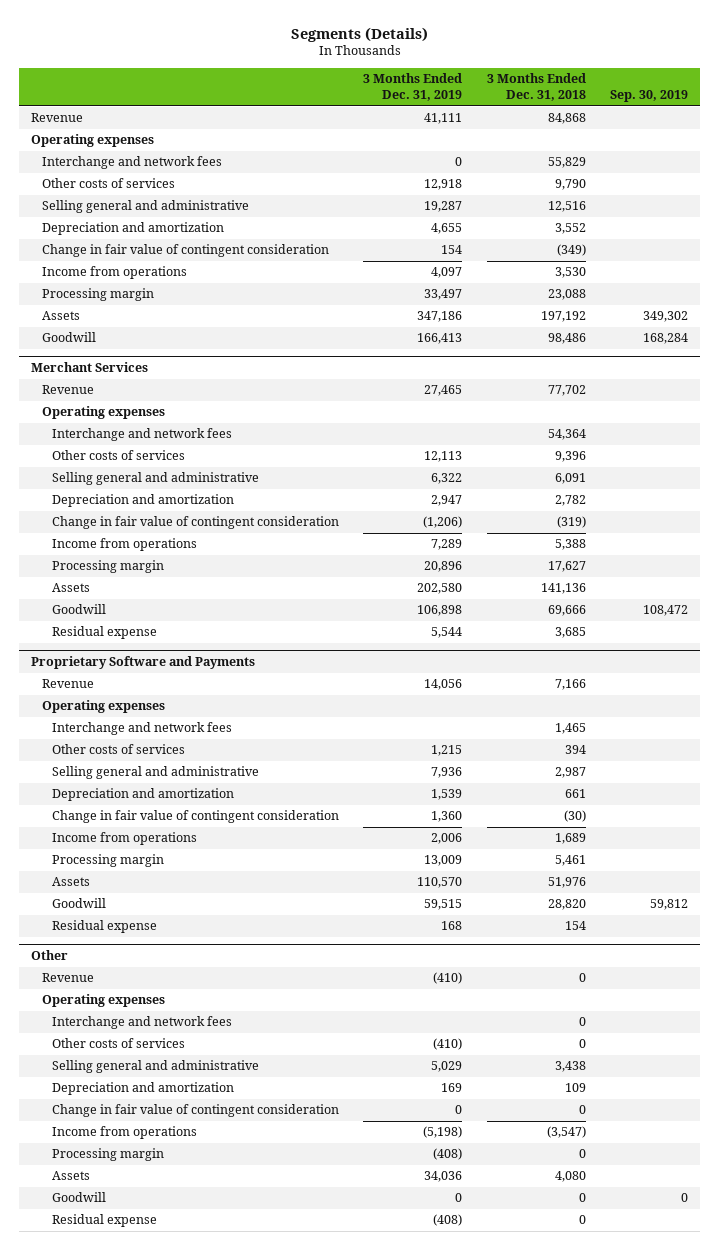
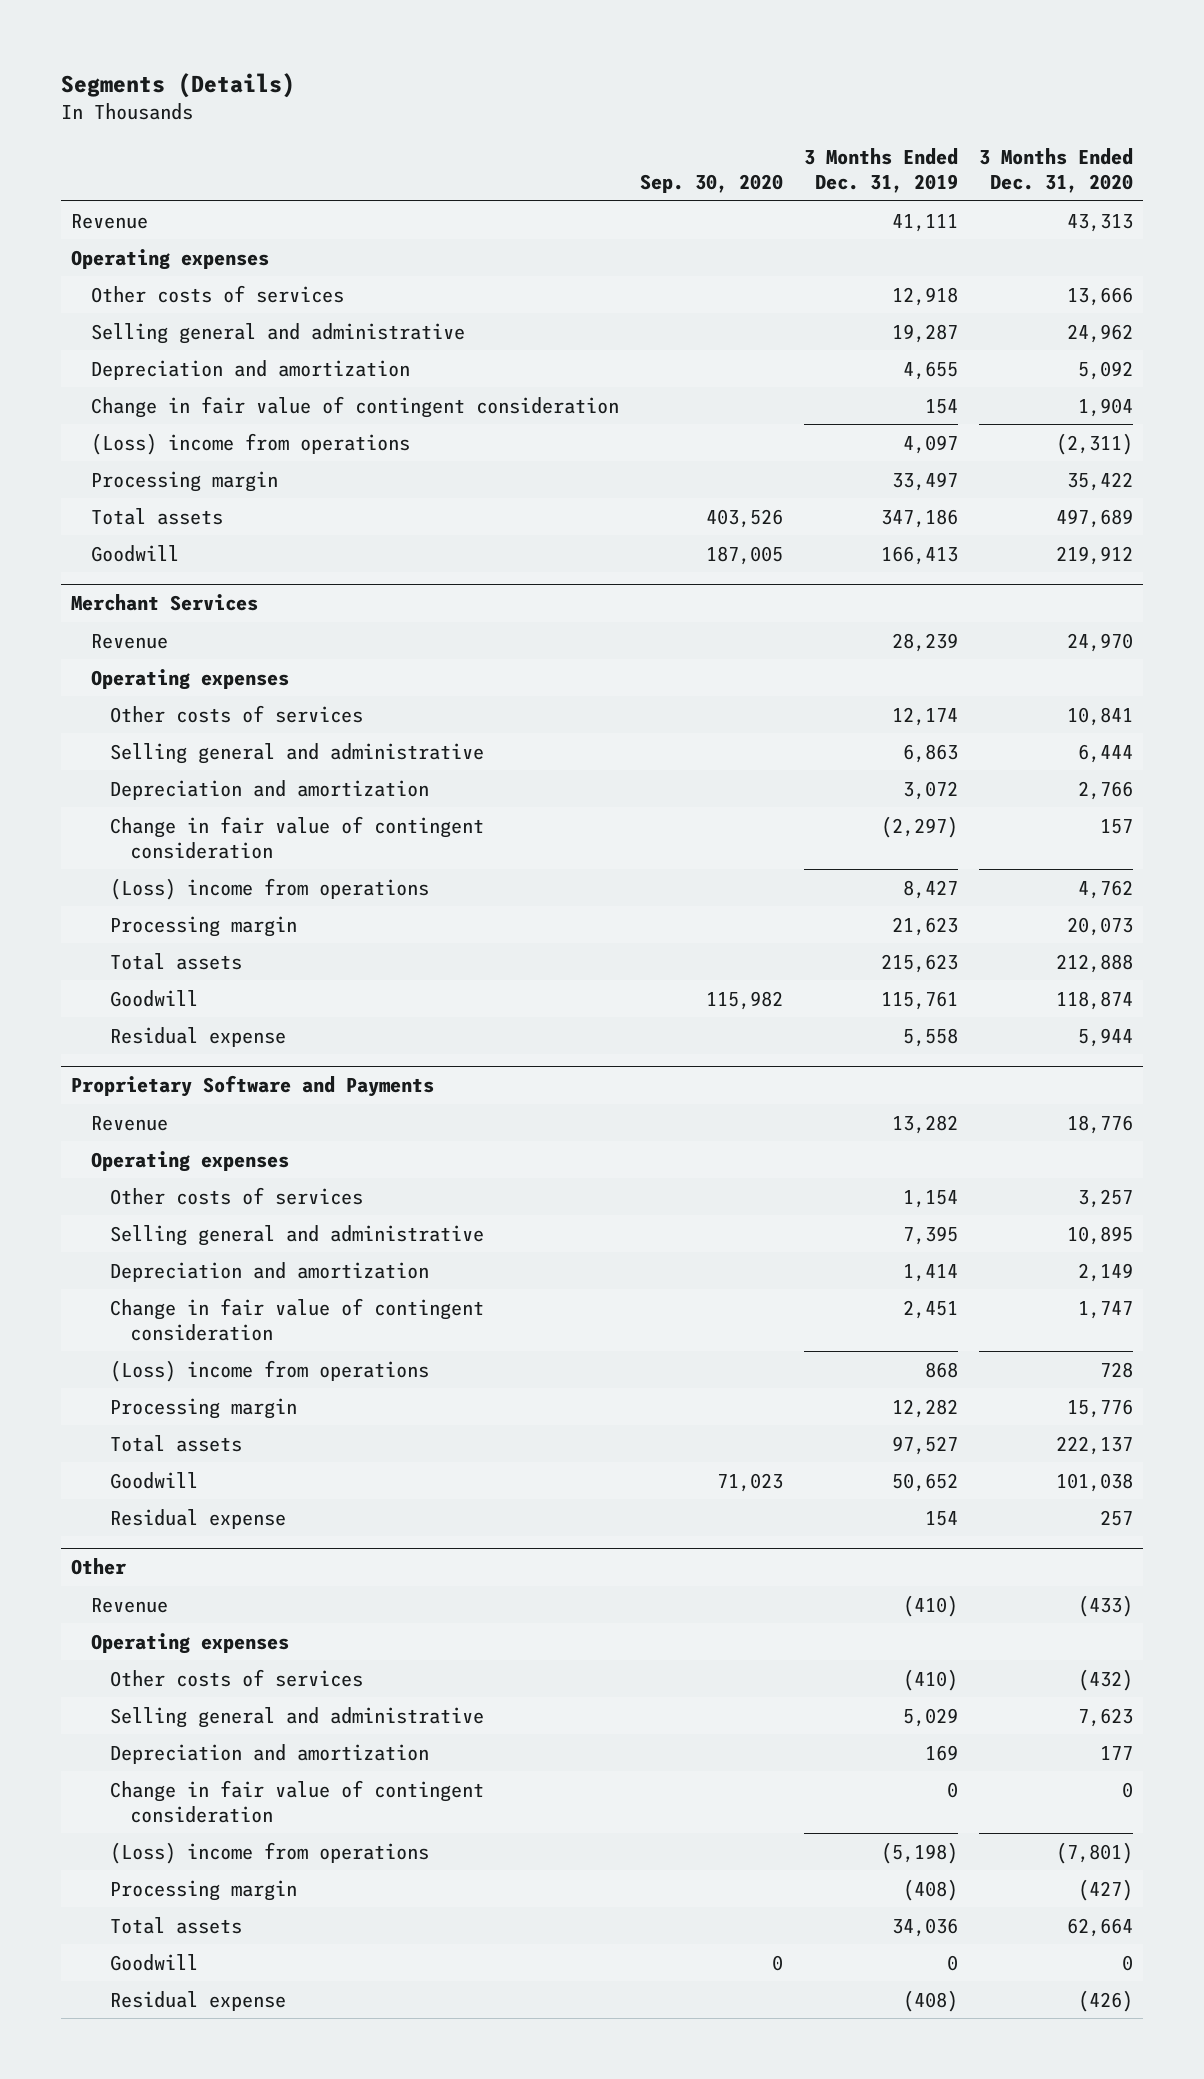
[486,73,586,102] 3 Months Ended Dec. 31, 2018 -> none
[609,90,688,103] Sep. 30, 2019 -> none
none -> [639,173,783,193] Sep. 30, 2020
none -> [978,147,1133,193] 3 Months Ended Dec. 31, 2020
[41,156,222,170] Interchange and network fees -> none
[41,266,187,280] Income from operations -> [90,432,410,455] (Loss) income from operations
[41,311,80,321] Assets -> [90,507,223,525] Total assets
[424,385,463,397] 27,465 -> [891,632,958,652] 28,239
[51,428,232,442] Interchange and network fees -> none
[424,451,463,463] 12,113 -> [891,706,958,726] 12,174
[431,473,463,485] 6,322 -> [902,743,958,763] 6,863
[431,495,463,507] 2,947 -> [902,780,958,800] 3,072
[423,516,463,529] (1,206) -> [880,815,958,838] (2,297)
[51,538,197,552] Income from operations -> [110,877,430,900] (Loss) income from operations
[431,539,463,551] 7,289 -> [902,879,958,899] 8,427
[424,561,463,573] 20,896 -> [891,916,958,936] 21,623
[51,583,90,593] Assets -> [110,952,243,970] Total assets
[417,583,463,595] 202,580 -> [880,953,958,973] 215,623
[417,605,463,617] 106,898 -> [880,990,958,1010] 115,761
[431,627,463,639] 5,544 -> [902,1027,958,1047] 5,558
[424,679,463,691] 14,056 -> [891,1114,958,1134] 13,282
[51,722,232,736] Interchange and network fees -> none
[431,745,463,757] 1,215 -> [902,1189,958,1208] 1,154
[431,767,463,779] 7,936 -> [902,1225,958,1245] 7,395
[431,789,463,801] 1,539 -> [902,1263,958,1282] 1,414
[431,811,463,823] 1,360 -> [902,1299,958,1319] 2,451
[51,832,197,846] Income from operations -> [110,1359,430,1382] (Loss) income from operations
[431,833,463,845] 2,006 -> [924,1361,958,1378] 868
[424,855,463,867] 13,009 -> [891,1398,958,1418] 12,282
[51,877,90,887] Assets -> [110,1434,243,1452] Total assets
[417,877,463,889] 110,570 -> [891,1435,958,1455] 97,527
[424,899,463,911] 59,515 -> [891,1472,958,1492] 50,652
[441,921,463,931] 168 -> [924,1510,958,1526] 154
[51,1016,232,1030] Interchange and network fees -> none
[51,1126,197,1140] Income from operations -> [110,1841,430,1864] (Loss) income from operations
[51,1171,90,1181] Assets -> [110,1916,243,1934] Total assets

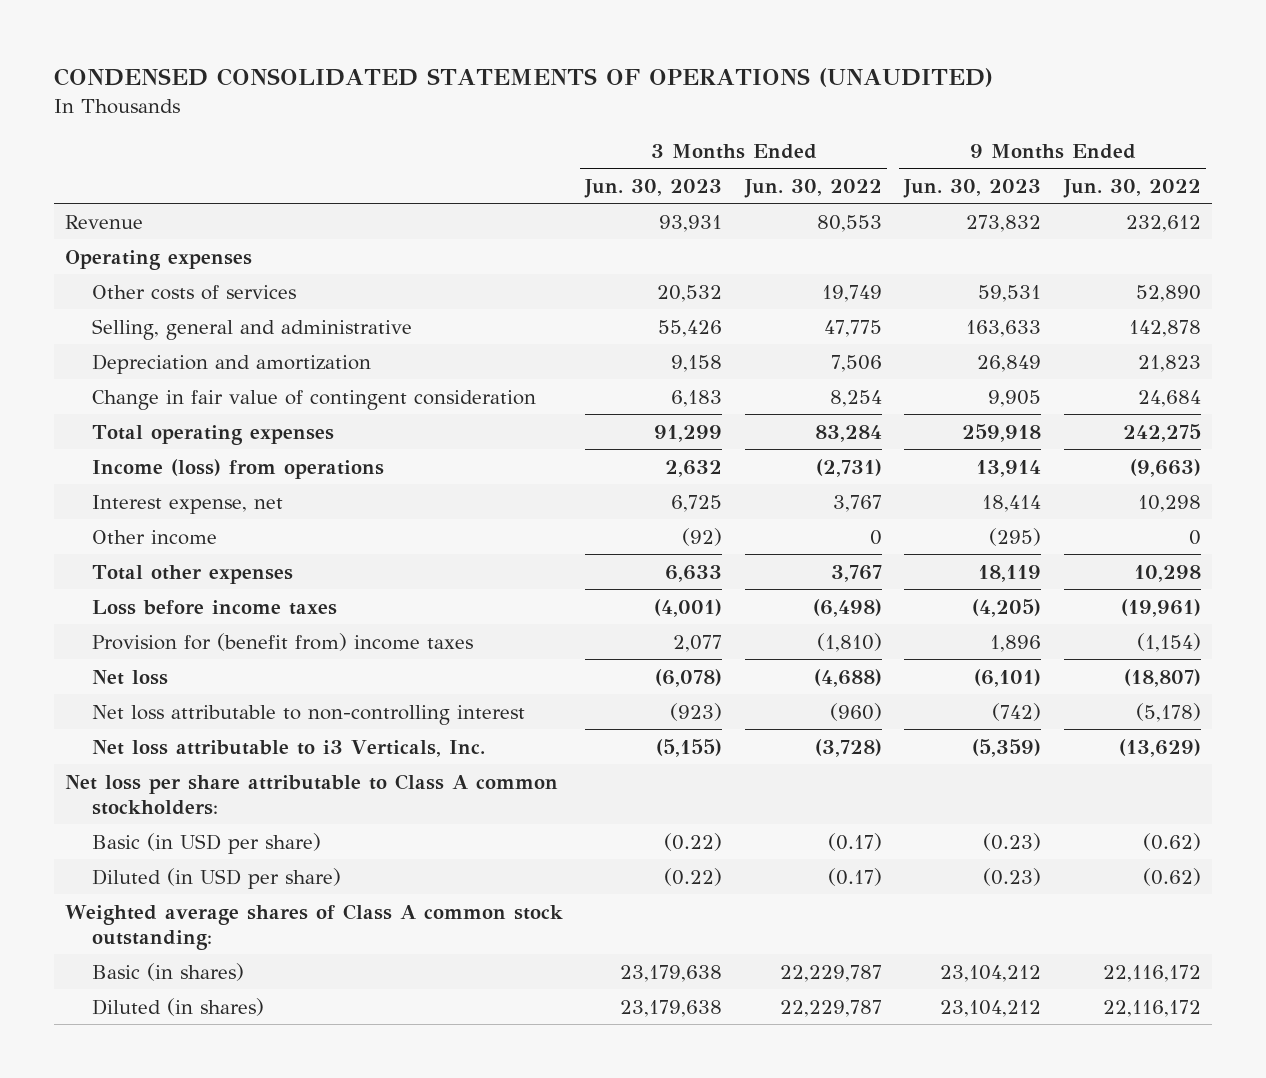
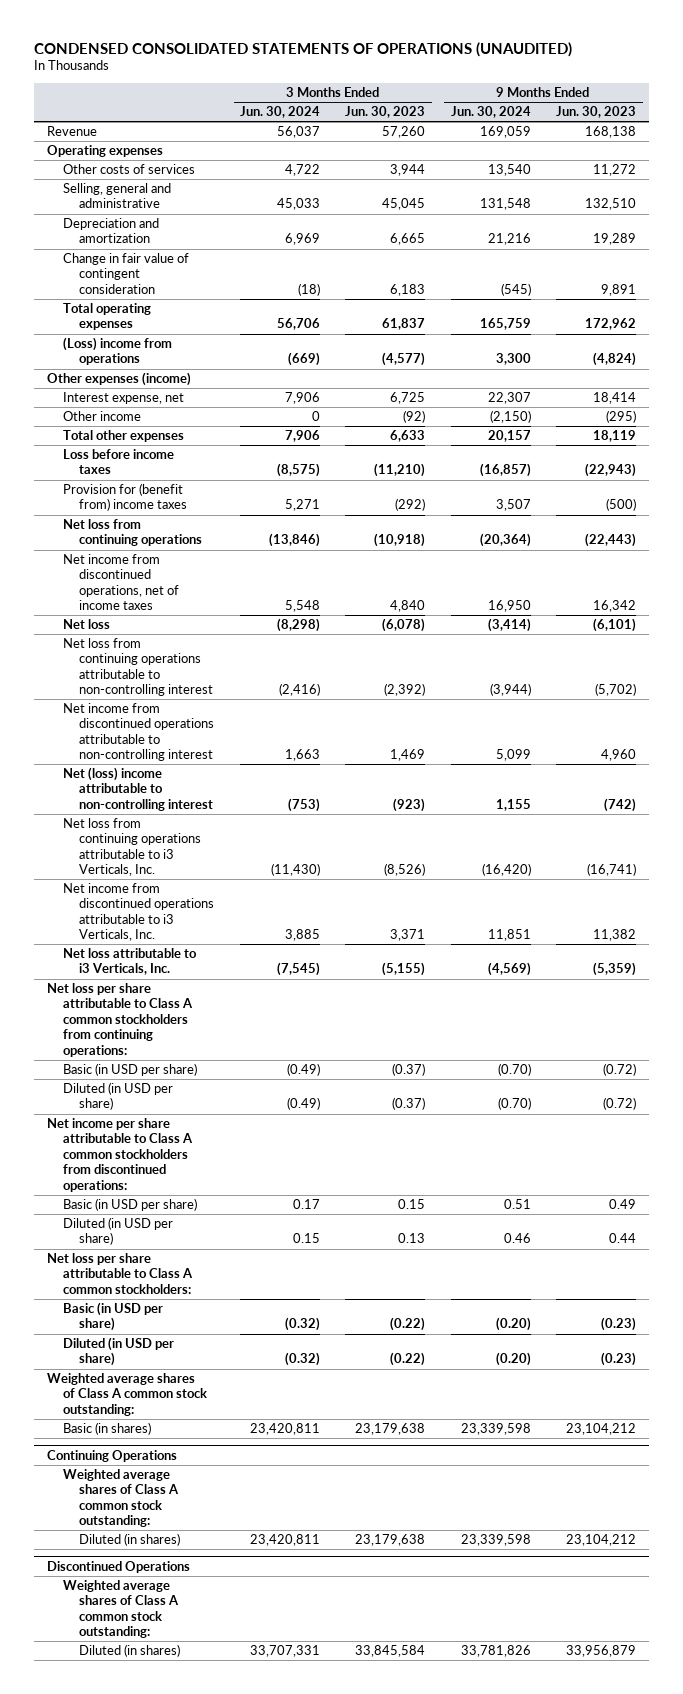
[743,178,882,198] Jun. 30, 2022 -> none
[1062,178,1201,198] Jun. 30, 2022 -> none
none -> [239,106,320,119] Jun. 30, 2024
none -> [450,106,531,119] Jun. 30, 2024
[659,214,723,232] 93,931 -> [382,126,426,139] 57,260
[966,214,1042,232] 273,832 -> [585,126,637,139] 168,138
[657,284,723,302] 20,532 -> [390,164,426,177] 3,944
[978,284,1042,302] 59,531 -> [593,164,637,177] 11,272
[658,319,723,337] 55,426 -> [382,198,426,211] 45,045
[966,319,1042,337] 163,633 -> [585,198,637,211] 132,510
[671,354,723,372] 9,158 -> [390,233,426,246] 6,665
[977,354,1042,372] 26,849 -> [593,233,637,246] 19,289
[988,389,1042,407] 9,905 -> [601,283,637,296] 9,891
[654,424,723,442] 91,299 -> [382,318,426,331] 61,837
[962,423,1042,442] 259,918 -> [585,318,637,331] 172,962
[92,458,385,479] Income (loss) from operations -> [63,337,173,366] (Loss) income from operations
[665,459,723,477] 2,632 -> [382,352,426,367] (4,577)
[976,459,1042,477] 13,914 -> [593,352,637,367] (4,824)
none -> [47,372,192,387] Other expenses (income)
[654,598,723,617] (4,001) -> [374,463,426,478] (11,210)
[972,598,1042,617] (4,205) -> [585,463,637,478] (22,943)
[673,634,723,652] 2,077 -> [395,498,426,512] (292)
[990,634,1042,652] 1,896 -> [606,498,637,512] (500)
none -> [63,519,203,547] Net loss from continuing operations
none -> [63,554,180,611] Net income from discontinued operations, net of income taxes
none -> [63,638,214,697] Net loss from continuing operations attributable to non-controlling interest
none -> [63,703,215,762] Net income from discontinued operations attributable to non-controlling interest
[92,704,526,725] Net loss attributable to non-controlling interest -> [63,767,214,811] Net (loss) income attributable to non-controlling interest
none -> [63,818,202,877] Net loss from continuing operations attributable to i3 Verticals, Inc.
none -> [63,883,215,942] Net income from discontinued operations attributable to i3 Verticals, Inc.
none -> [47,983,194,1057] Net loss per share attributable to Class A common stockholders from continuing operations:
none -> [63,1063,198,1077] Basic (in USD per share)
none -> [63,1082,174,1111] Diluted (in USD per share)
none -> [47,1118,194,1192] Net income per share attributable to Class A common stockholders from discontinued operations:
none -> [63,1198,198,1212] Basic (in USD per share)
none -> [63,1217,174,1246] Diluted (in USD per share)
none -> [47,1449,178,1462] Continuing Operations
none -> [63,1469,180,1528] Weighted average shares of Class A common stock outstanding:
none -> [47,1560,191,1573] Discontinued Operations
none -> [63,1580,180,1639] Weighted average shares of Class A common stock outstanding:
none -> [79,1644,181,1658] Diluted (in shares)

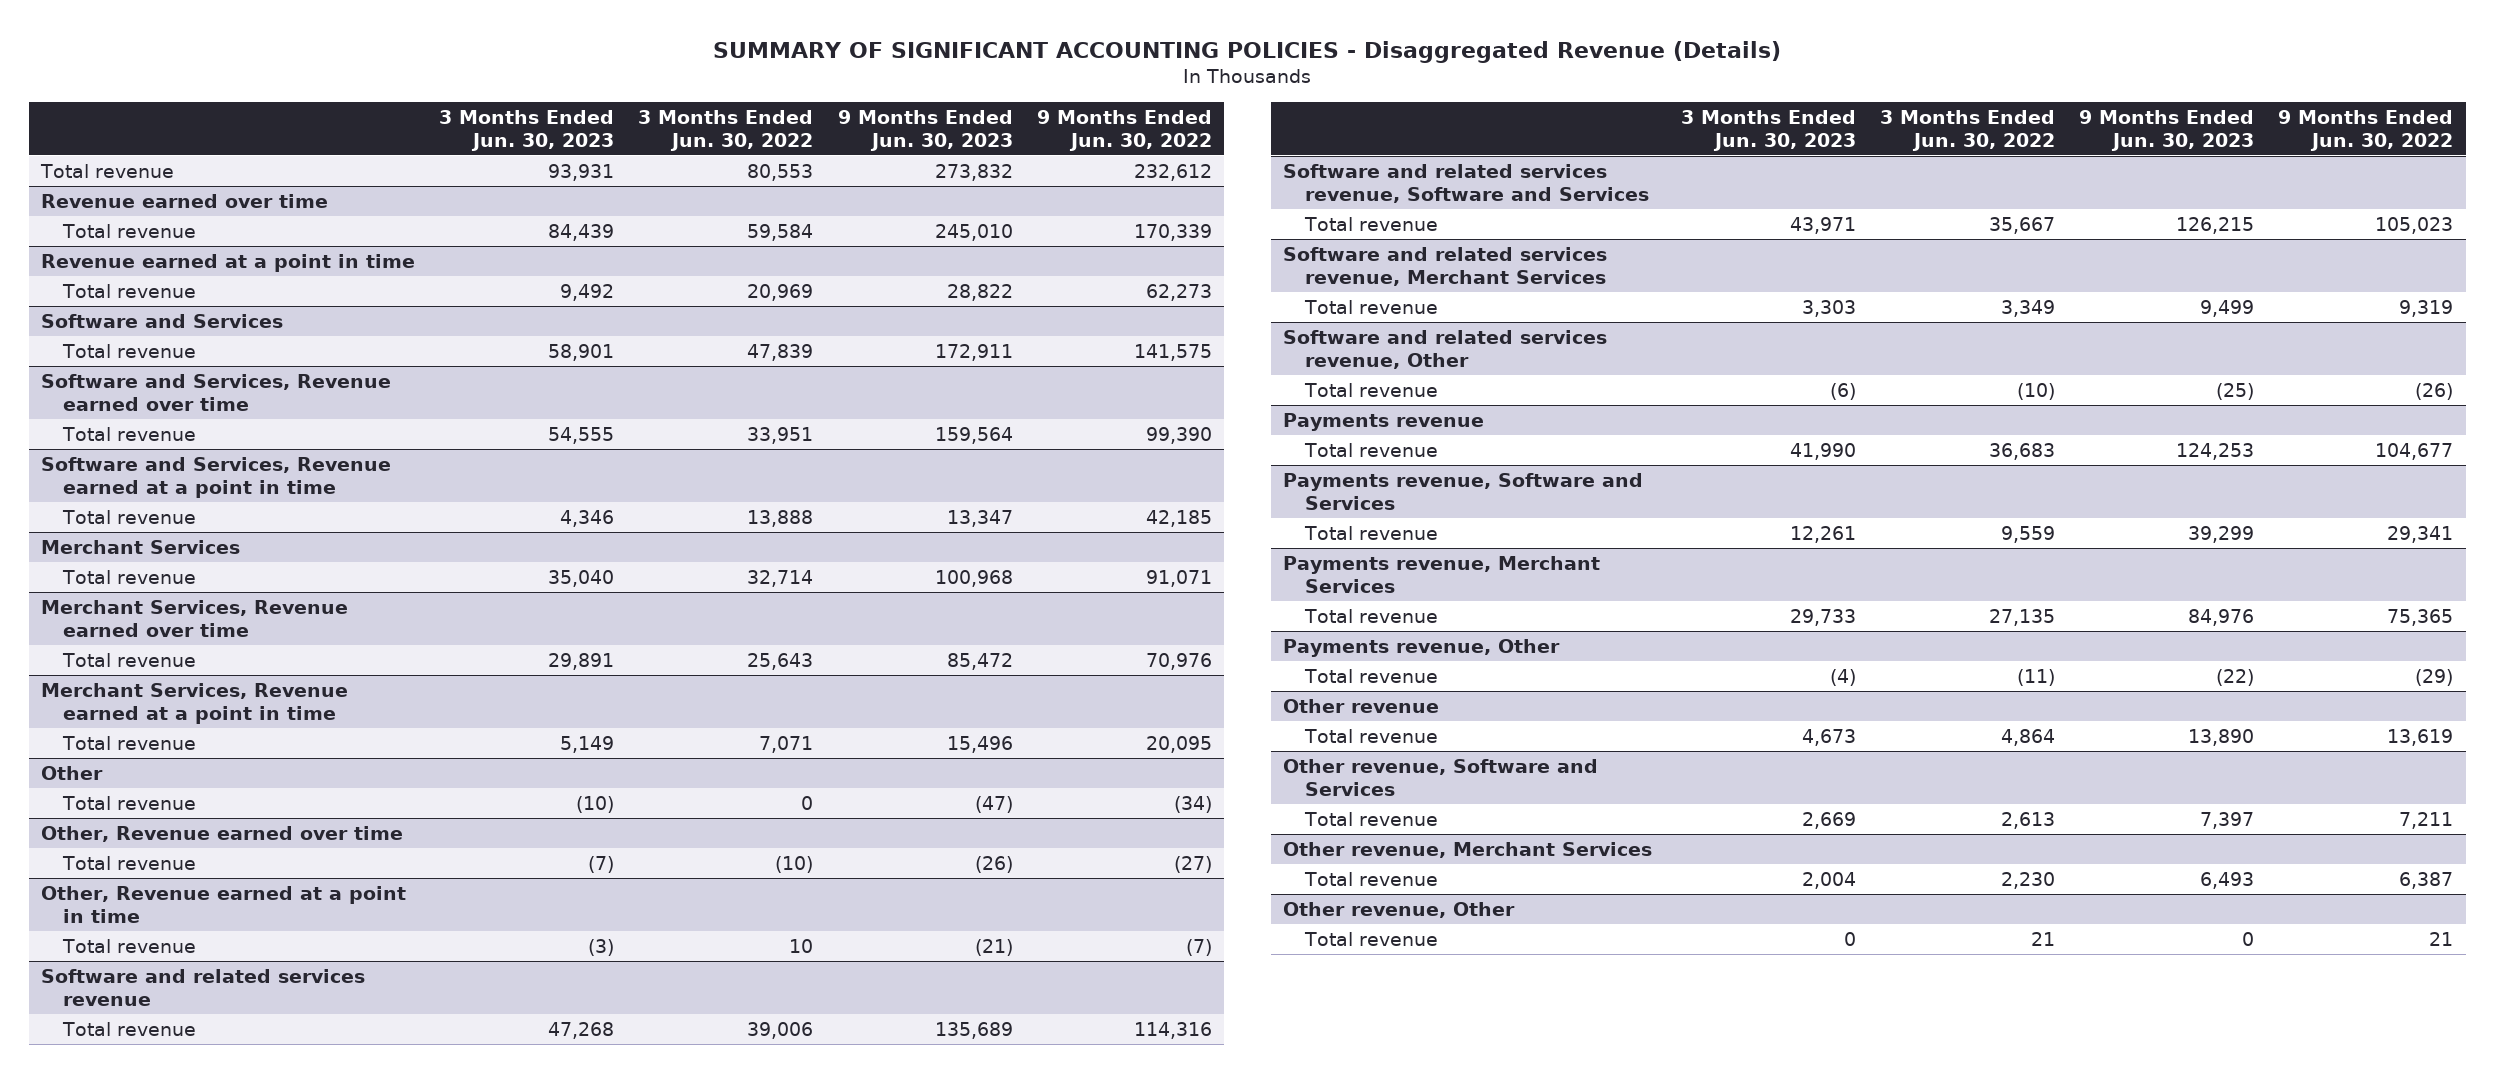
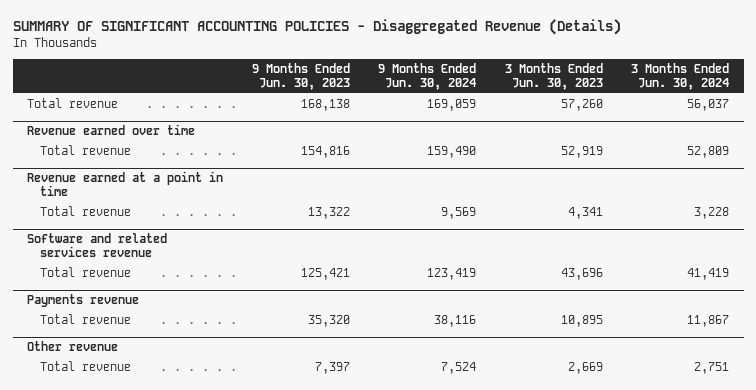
[638,109,814,151] 3 Months Ended Jun. 30, 2022 -> none
[1036,109,1212,151] 9 Months Ended Jun. 30, 2022 -> none
none -> [378,63,477,91] 9 Months Ended Jun. 30, 2024
none -> [631,63,730,91] 3 Months Ended Jun. 30, 2024
[548,163,615,181] 93,931 -> [560,98,603,111] 57,260
[934,163,1013,181] 273,832 -> [300,98,350,111] 168,138
[548,223,615,241] 84,439 -> [560,145,603,158] 52,919
[934,223,1013,241] 245,010 -> [300,145,350,158] 154,816
[40,313,283,328] Software and Services -> none
[62,343,197,358] Total revenue -> none
[40,373,391,411] Software and Services, Revenue earned over time -> none
[62,426,197,441] Total revenue -> none
[40,456,391,498] Software and Services, Revenue earned at a point in time -> none
[62,509,197,524] Total revenue -> none
[40,539,240,554] Merchant Services -> none
[62,569,197,584] Total revenue -> none
[40,599,348,637] Merchant Services, Revenue earned over time -> none
[62,652,197,667] Total revenue -> none
[40,682,348,724] Merchant Services, Revenue earned at a point in time -> none
[62,735,197,750] Total revenue -> none
[40,765,103,780] Other -> none
[62,795,197,810] Total revenue -> none
[40,825,403,842] Other, Revenue earned over time -> none
[62,855,197,870] Total revenue -> none
[40,885,406,923] Other, Revenue earned at a point in time -> none
[62,938,197,953] Total revenue -> none
[560,283,615,301] 9,492 -> [567,206,603,219] 4,341
[946,283,1013,301] 28,822 -> [307,206,350,219] 13,322
[1282,163,1649,203] Software and related services revenue, Software and Services -> none
[1303,216,1438,231] Total revenue -> none
[1282,246,1607,286] Software and related services revenue, Merchant Services -> none
[1303,299,1438,314] Total revenue -> none
[1282,329,1607,369] Software and related services revenue, Other -> none
[1303,382,1438,397] Total revenue -> none
[548,1021,615,1039] 47,268 -> [560,267,603,280] 43,696
[934,1021,1013,1039] 135,689 -> [300,267,350,280] 125,421
[1282,472,1643,510] Payments revenue, Software and Services -> none
[1303,525,1438,540] Total revenue -> none
[1282,555,1600,593] Payments revenue, Merchant Services -> none
[1303,608,1438,623] Total revenue -> none
[1282,638,1560,657] Payments revenue, Other -> none
[1303,668,1438,683] Total revenue -> none
[1789,442,1856,460] 41,990 -> [560,314,603,327] 10,895
[2176,442,2255,460] 124,253 -> [307,314,350,327] 35,320
[1303,728,1438,743] Total revenue -> none
[1282,758,1598,796] Other revenue, Software and Services -> none
[1282,841,1652,858] Other revenue, Merchant Services -> none
[1303,871,1438,886] Total revenue -> none
[1282,901,1515,918] Other revenue, Other -> none
[1303,931,1438,946] Total revenue -> none

